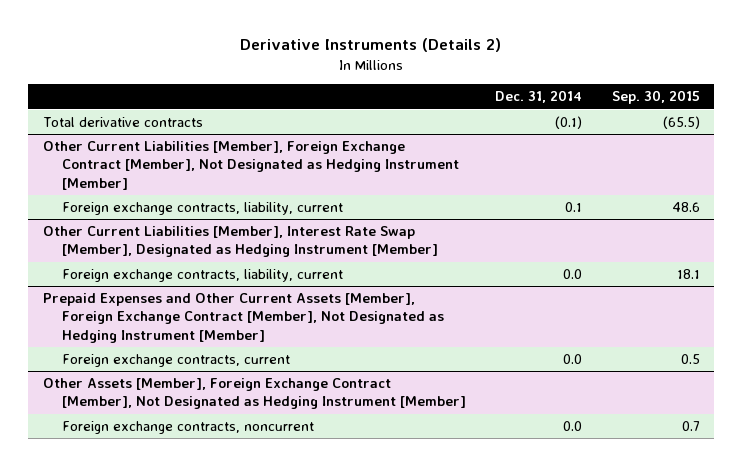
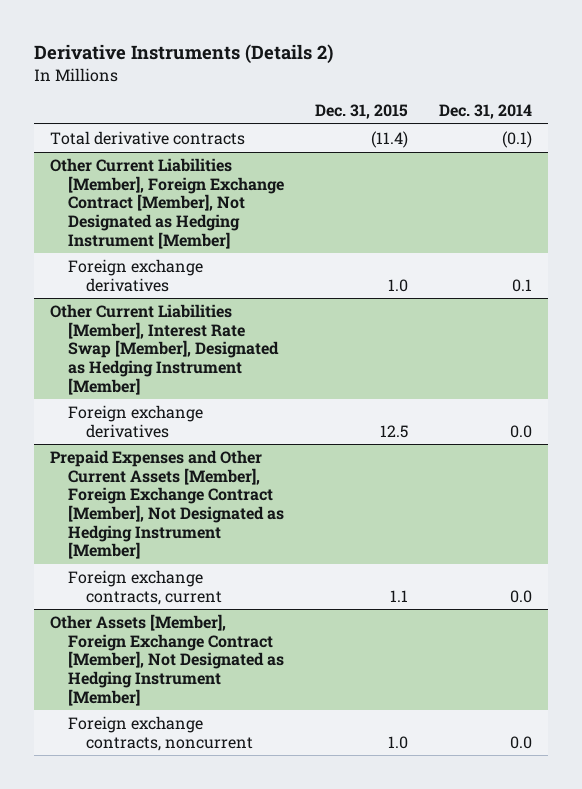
[611,90,700,105] Sep. 30, 2015 -> none
none -> [315,104,409,120] Dec. 31, 2015
[61,202,343,216] Foreign exchange contracts, liability, current -> [67,259,203,292] Foreign exchange derivatives
[61,269,343,283] Foreign exchange contracts, liability, current -> [67,405,203,438] Foreign exchange derivatives

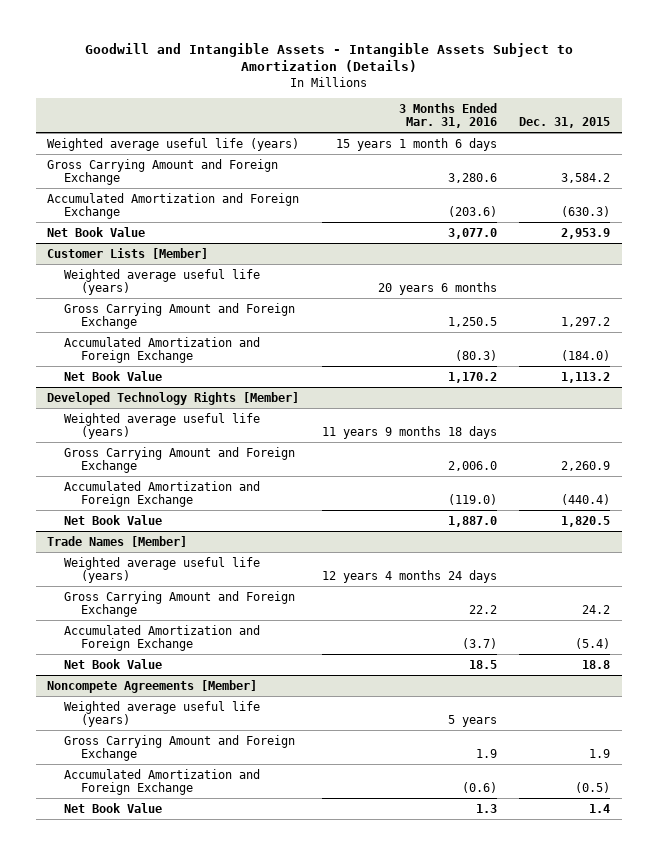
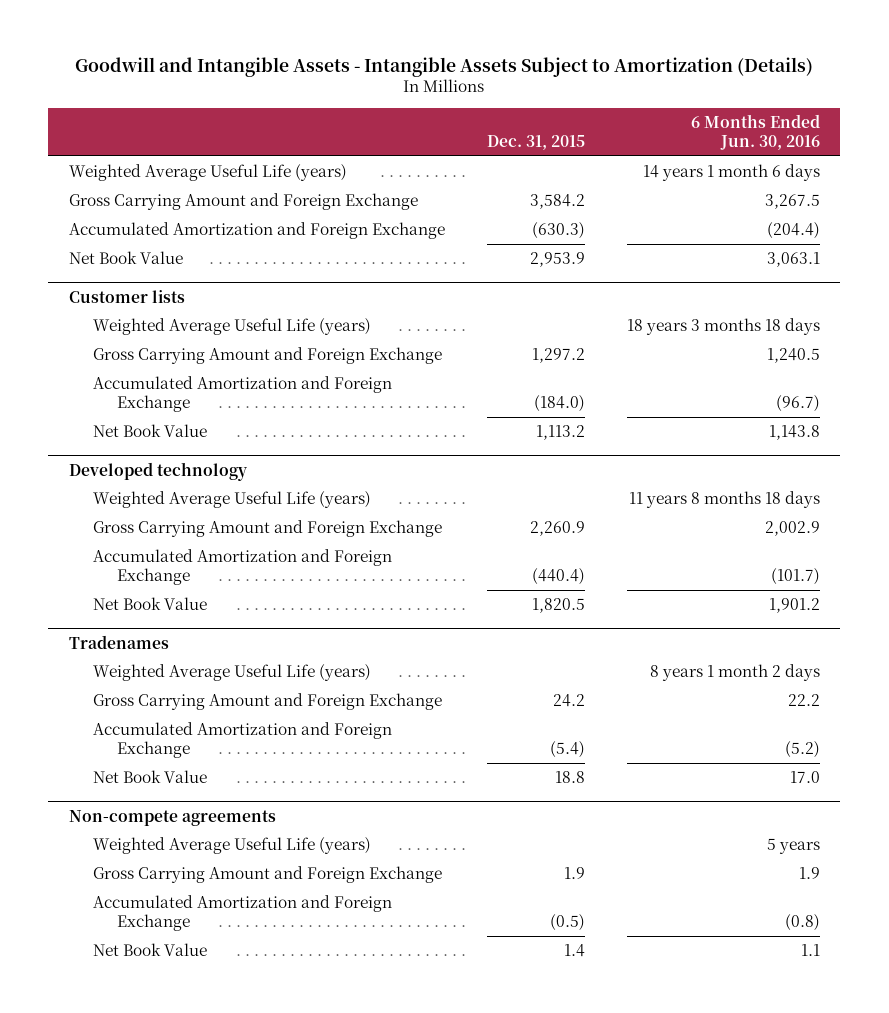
[398,102,497,128] 3 Months Ended Mar. 31, 2016 -> none
none -> [690,113,820,150] 6 Months Ended Jun. 30, 2016
[47,137,300,151] Weighted average useful life (years) -> [69,163,348,181] Weighted Average Useful Life (years)
[47,247,209,259] Customer Lists [Member] -> [69,289,186,303] Customer lists
[63,268,260,295] Weighted average useful life (years) -> [93,317,372,335] Weighted Average Useful Life (years)
[47,391,300,405] Developed Technology Rights [Member] -> [69,461,248,481] Developed technology
[63,412,260,439] Weighted average useful life (years) -> [93,490,372,508] Weighted Average Useful Life (years)
[47,535,188,547] Trade Names [Member] -> [69,634,170,649] Tradenames
[63,556,260,583] Weighted average useful life (years) -> [93,663,372,681] Weighted Average Useful Life (years)
[47,679,258,693] Noncompete Agreements [Member] -> [69,809,277,826] Non-compete agreements
[63,700,260,727] Weighted average useful life (years) -> [93,836,372,854] Weighted Average Useful Life (years)

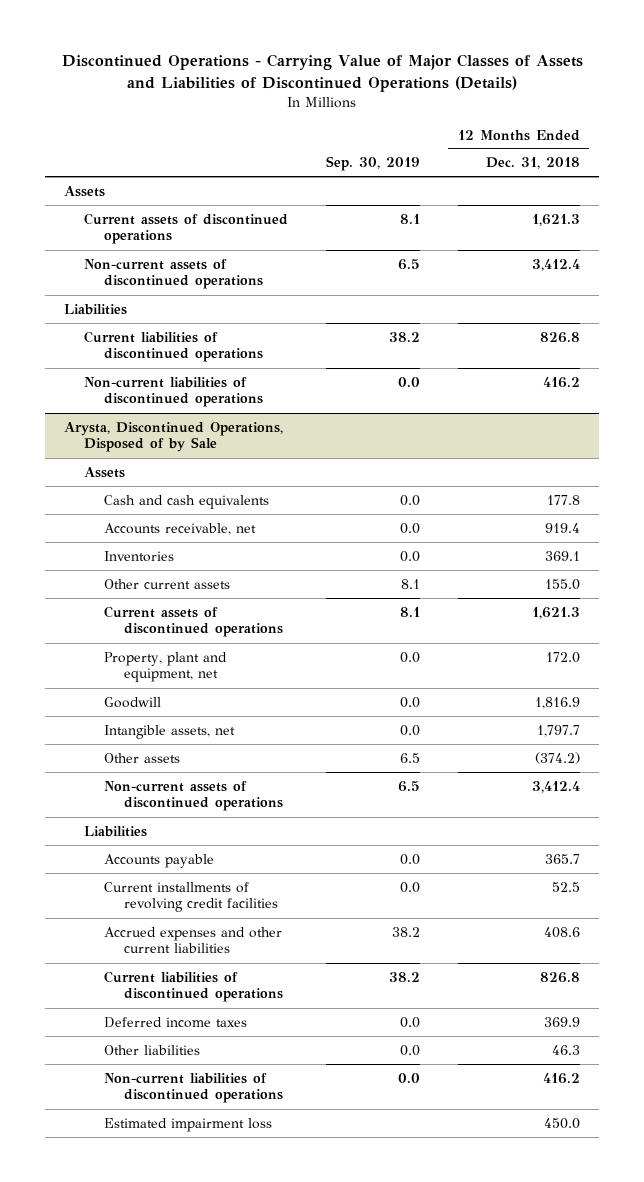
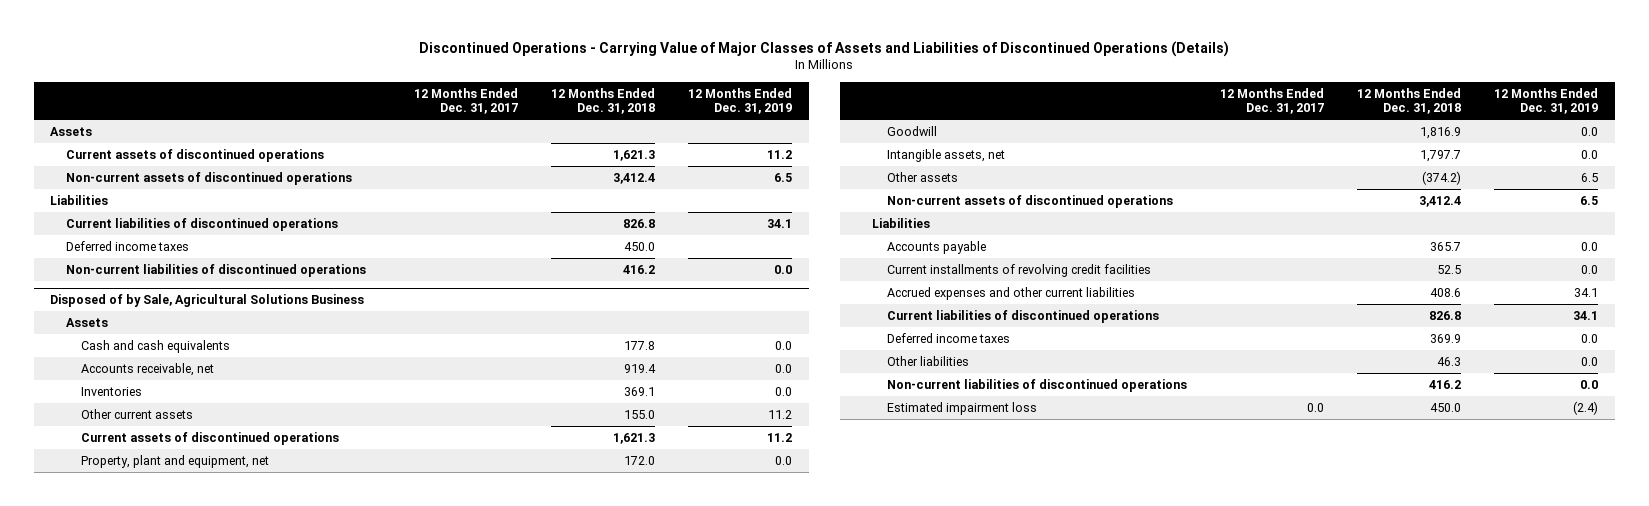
[325,156,420,172] Sep. 30, 2019 -> none
none -> [414,87,519,115] 12 Months Ended Dec. 31, 2017
none -> [688,87,793,115] 12 Months Ended Dec. 31, 2019
none -> [65,240,189,251] Deferred income taxes
[63,421,283,453] Arysta, Discontinued Operations, Disposed of by Sale -> none
none -> [50,294,365,308] Disposed of by Sale, Agricultural Solutions Business

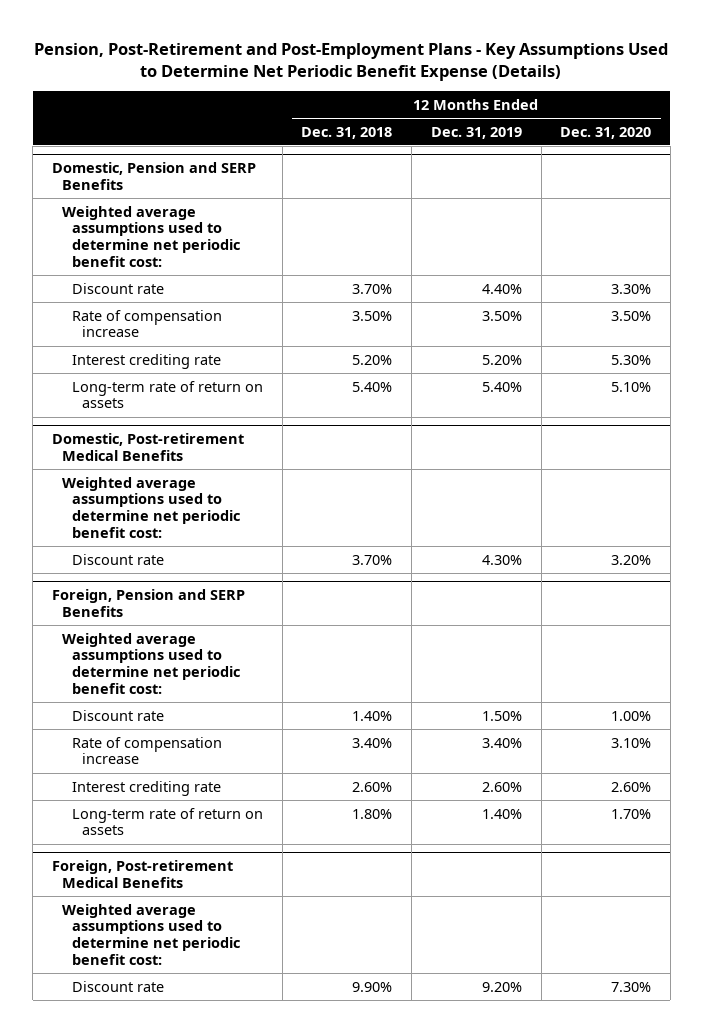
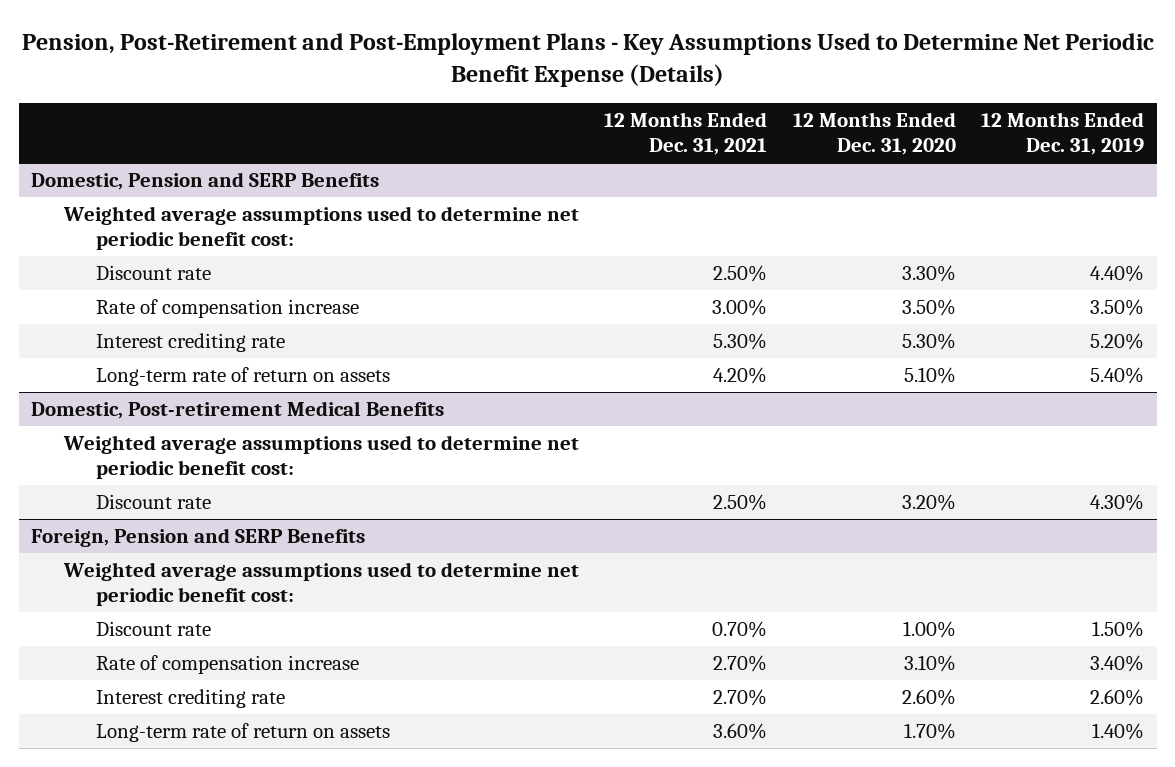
[301,126,393,139] Dec. 31, 2018 -> none
none -> [604,111,768,156] 12 Months Ended Dec. 31, 2021
[51,859,233,888] Foreign, Post-retirement Medical Benefits -> none
[61,903,240,966] Weighted average assumptions used to determine net periodic benefit cost: -> none
[71,980,164,992] Discount rate -> none

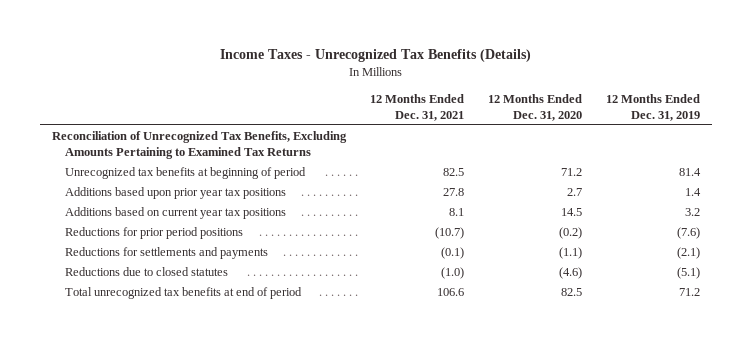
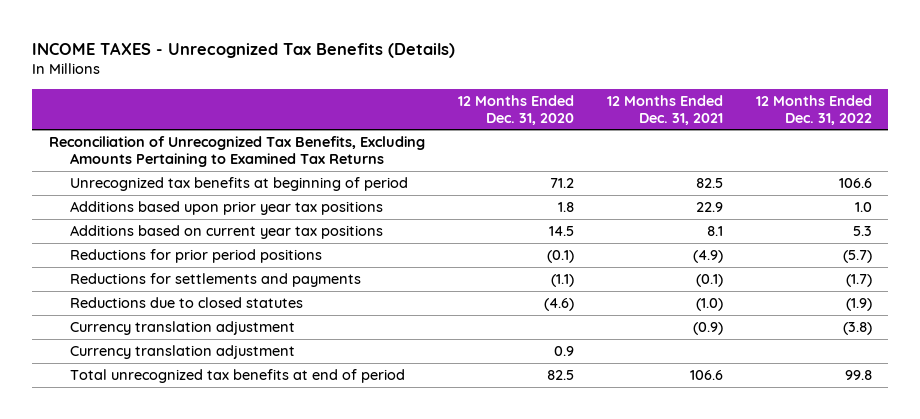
[220,49,532,63] Income Taxes - Unrecognized Tax Benefits (Details) -> [32,41,456,58] INCOME TAXES - Unrecognized Tax Benefits (Details)
[606,93,701,121] 12 Months Ended Dec. 31, 2019 -> none
none -> [755,94,872,125] 12 Months Ended Dec. 31, 2022
[443,188,465,197] 27.8 -> [695,202,723,213] 22.9
[567,188,583,197] 2.7 -> [557,202,574,213] 1.8
[435,227,465,240] (10.7) -> [692,250,723,264] (4.9)
[559,227,583,240] (0.2) -> [546,250,574,264] (0.1)
none -> [70,321,296,336] Currency translation adjustment
none -> [70,345,296,360] Currency translation adjustment

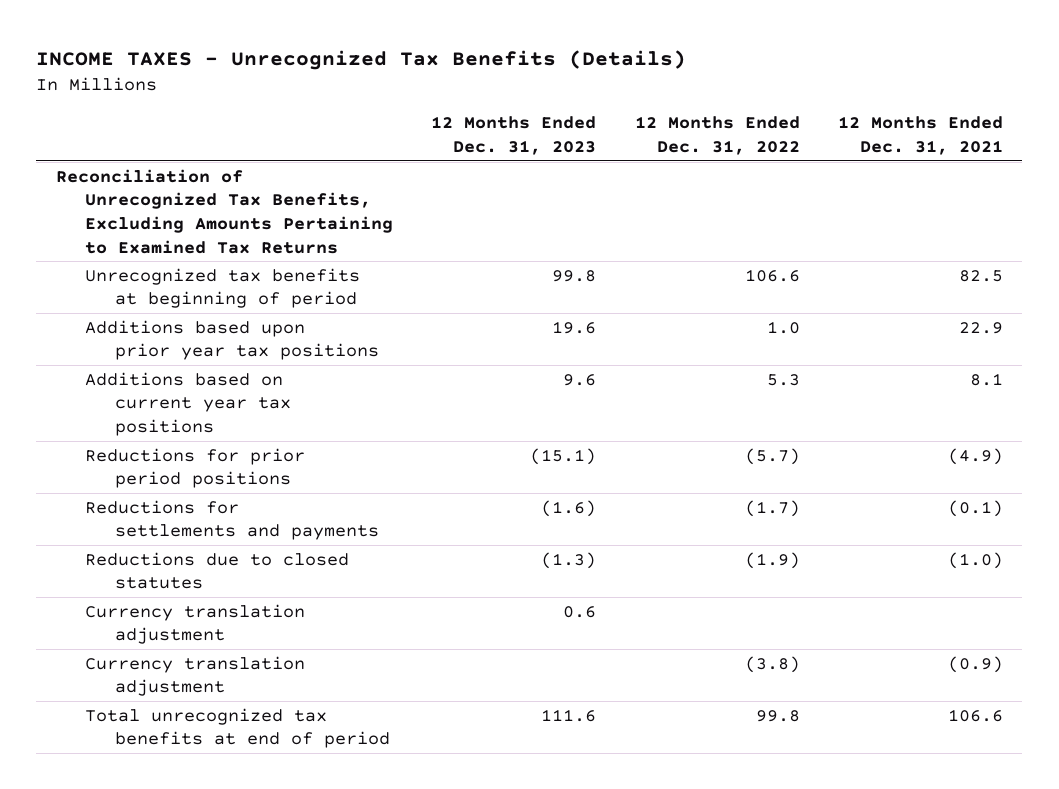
[457,94,574,125] 12 Months Ended Dec. 31, 2020 -> none
none -> [431,116,597,156] 12 Months Ended Dec. 31, 2023
[70,321,296,336] Currency translation adjustment -> [85,655,306,697] Currency translation adjustment

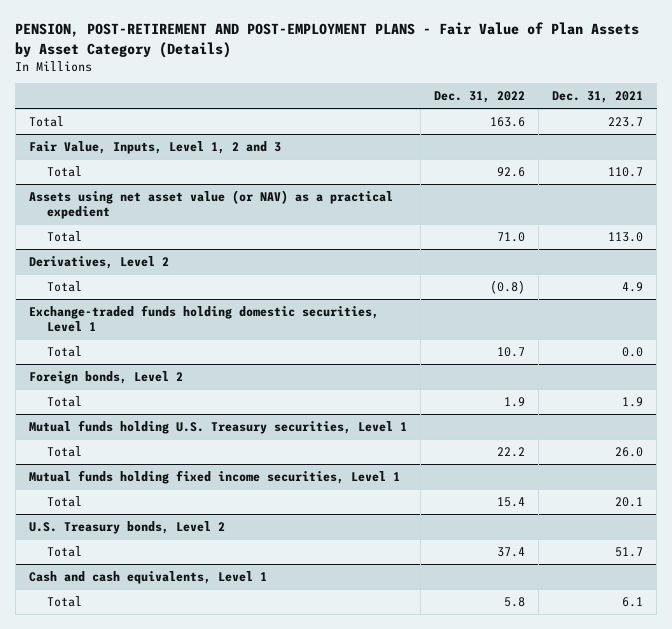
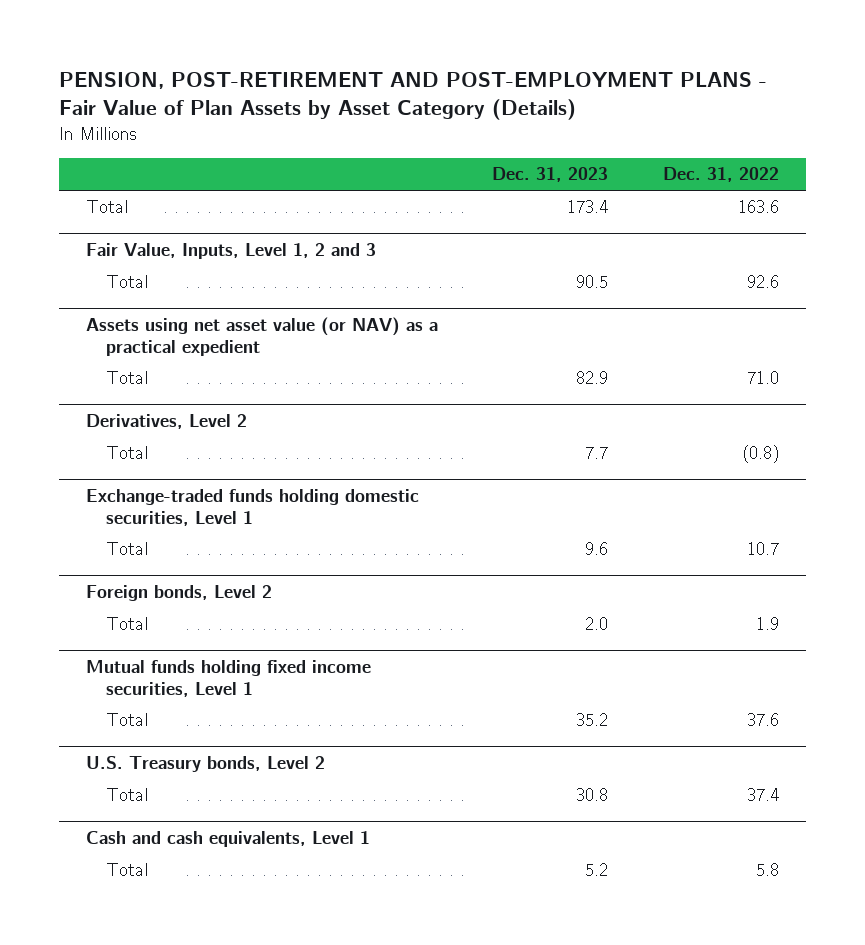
[552,91,644,104] Dec. 31, 2021 -> none
none -> [492,167,609,183] Dec. 31, 2023
[28,419,407,434] Mutual funds holding U.S. Treasury securities, Level 1 -> none
[46,445,82,457] Total -> none
[497,496,526,507] 15.4 -> [746,713,779,727] 37.6

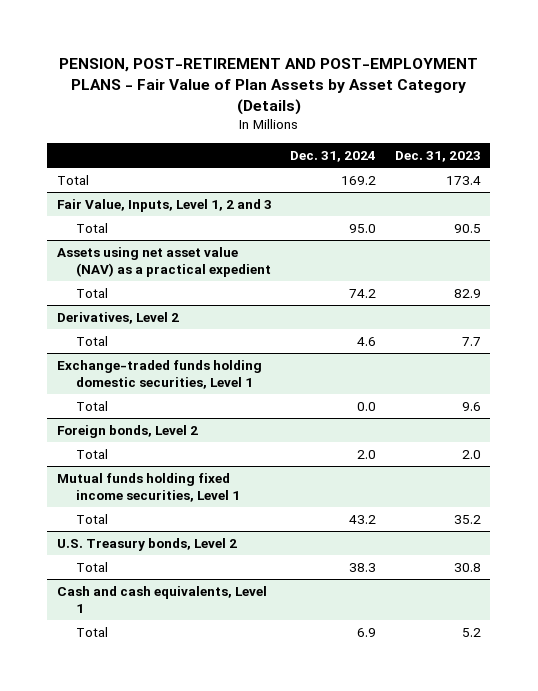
[662,167,779,183] Dec. 31, 2022 -> none
none -> [290,150,377,162] Dec. 31, 2024
[86,317,439,356] Assets using net asset value (or NAV) as a practical expedient -> [56,246,271,277] Assets using net asset value (NAV) as a practical expedient

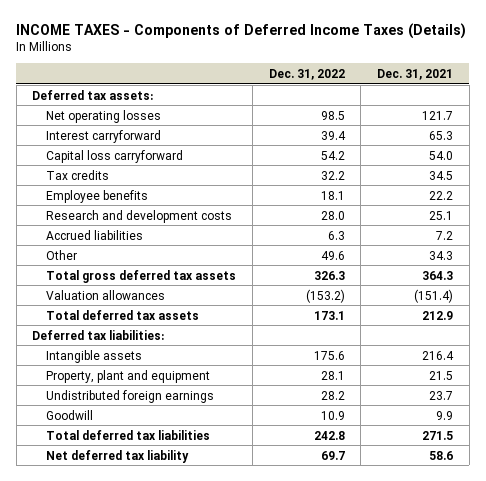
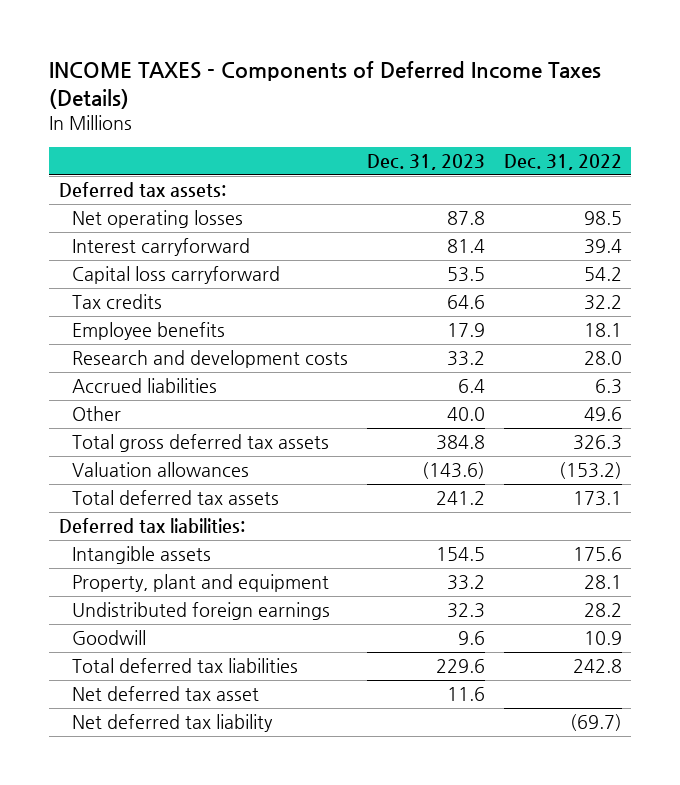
[377,68,454,80] Dec. 31, 2021 -> none
none -> [366,154,485,171] Dec. 31, 2023
none -> [72,686,260,702] Net deferred tax asset
[320,450,345,460] 69.7 -> [569,714,622,732] (69.7)

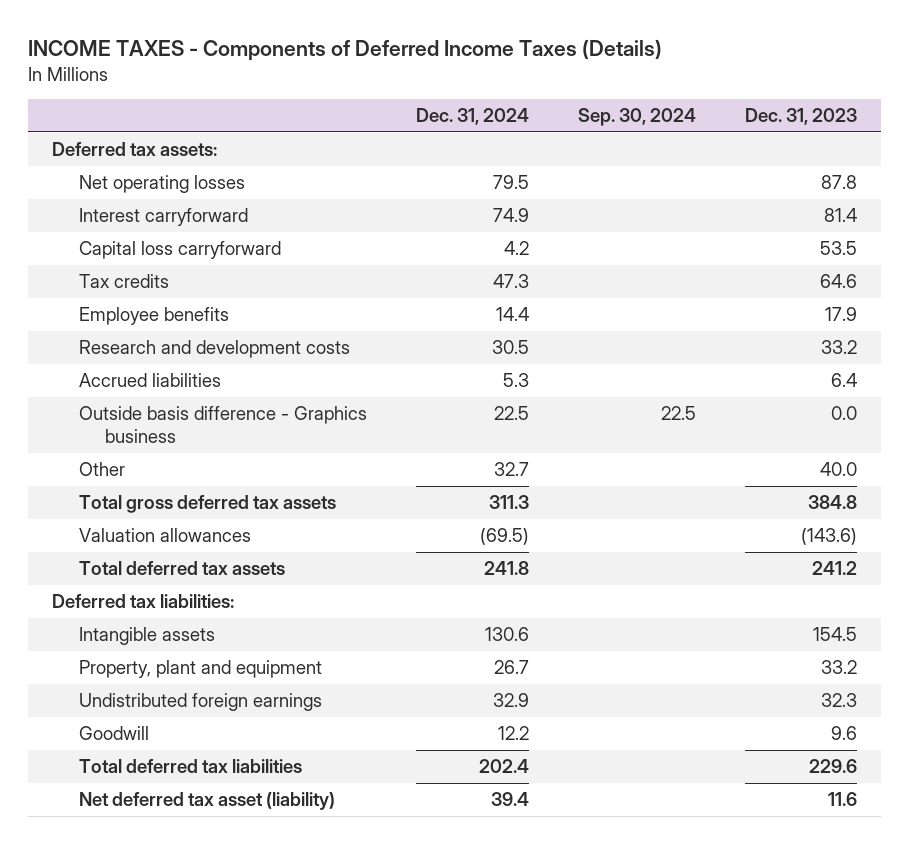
[503,154,622,171] Dec. 31, 2022 -> none
none -> [415,108,529,126] Dec. 31, 2024
none -> [577,108,696,127] Sep. 30, 2024
none -> [78,405,367,443] Outside basis difference - Graphics business
[72,714,274,733] Net deferred tax liability -> none
[72,686,260,702] Net deferred tax asset -> [78,791,335,810] Net deferred tax asset (liability)

